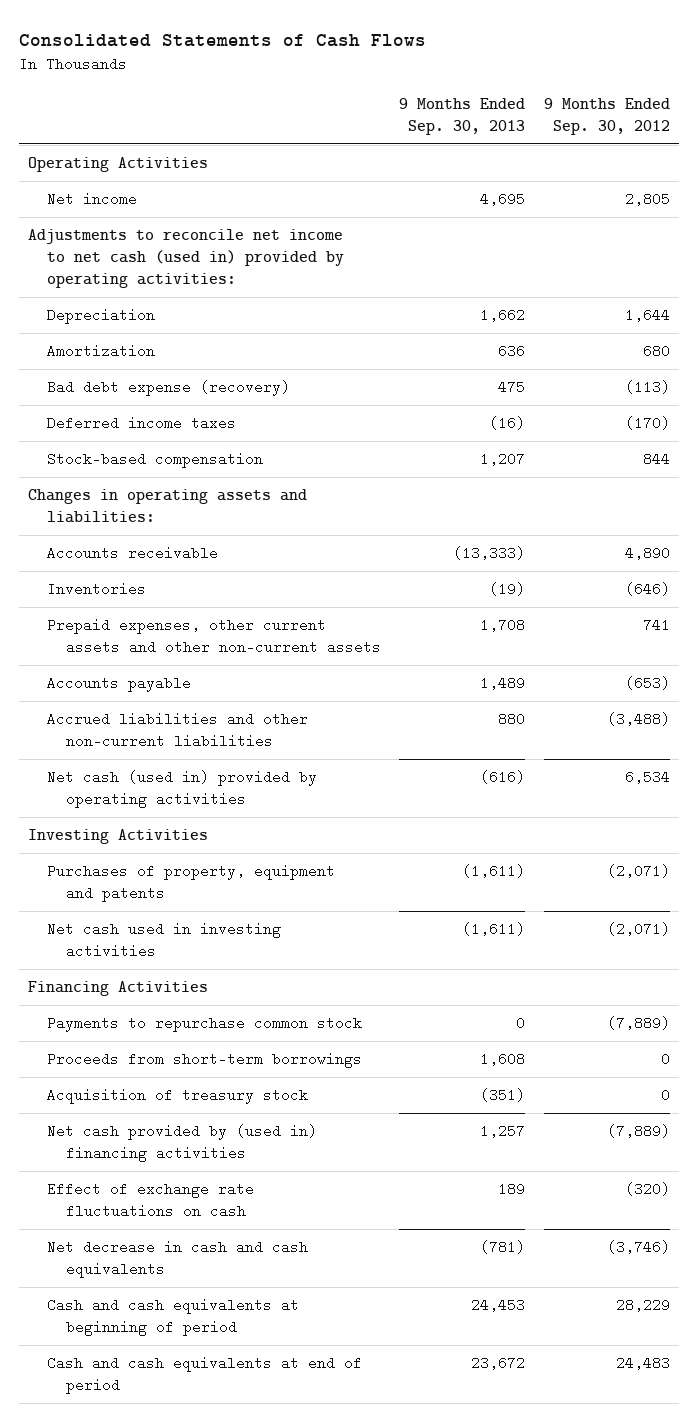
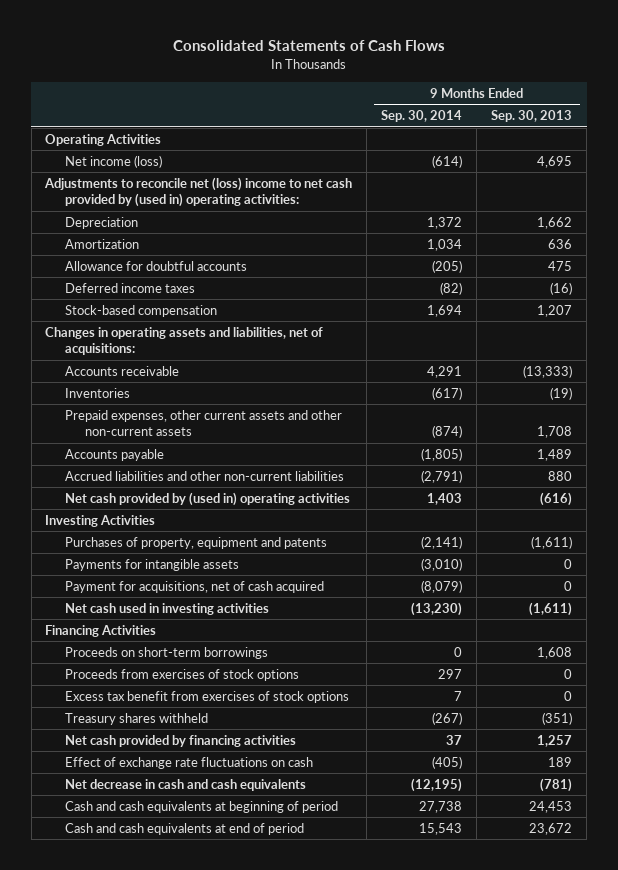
[543,98,670,136] 9 Months Ended Sep. 30, 2012 -> none
none -> [381,110,463,123] Sep. 30, 2014
[46,192,137,207] Net income -> [65,154,163,168] Net income (loss)
[28,229,344,289] Adjustments to reconcile net income to net cash (used in) provided by operating activities: -> [44,176,353,208] Adjustments to reconcile net (loss) income to net cash provided by (used in) operating activities:
[46,380,290,397] Bad debt expense (recovery) -> [65,260,248,271] Allowance for doubtful accounts
[28,489,308,524] Changes in operating assets and liabilities: -> [45,326,324,356] Changes in operating assets and liabilities, net of acquisitions:
[46,770,317,809] Net cash (used in) provided by operating activities -> [65,491,351,506] Net cash provided by (used in) operating activities
none -> [65,558,240,571] Payments for intangible assets
none -> [65,580,325,593] Payment for acquisitions, net of cash acquired
[46,1016,362,1033] Payments to repurchase common stock -> none
[46,1052,362,1069] Proceeds from short-term borrowings -> [65,646,269,659] Proceeds on short-term borrowings
none -> [65,668,300,681] Proceeds from exercises of stock options
none -> [65,690,350,703] Excess tax benefit from exercises of stock options
[46,1088,308,1105] Acquisition of treasury stock -> [65,712,209,725] Treasury shares withheld
[46,1124,317,1163] Net cash provided by (used in) financing activities -> [65,734,297,747] Net cash provided by financing activities

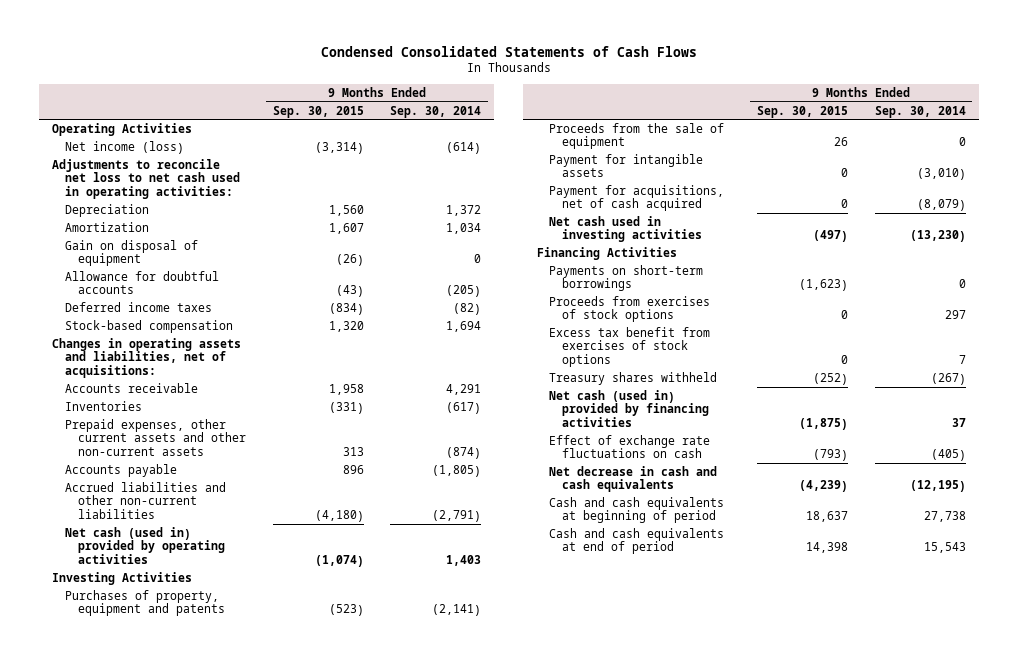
[172,40,445,52] Consolidated Statements of Cash Flows -> [320,45,697,57] Condensed Consolidated Statements of Cash Flows
[491,110,573,123] Sep. 30, 2013 -> none
none -> [272,105,364,118] Sep. 30, 2015
[44,176,353,208] Adjustments to reconcile net (loss) income to net cash provided by (used in) operating activities: -> [52,159,240,199] Adjustments to reconcile net loss to net cash used in operating activities:
none -> [64,240,198,267] Gain on disposal of equipment
[65,491,351,506] Net cash provided by (used in) operating activities -> [64,527,225,564] Net cash (used in) provided by operating activities
none -> [549,123,725,150] Proceeds from the sale of equipment
[65,558,240,571] Payments for intangible assets -> [549,154,704,178] Payment for intangible assets
[65,646,269,659] Proceeds on short-term borrowings -> [549,265,704,292] Payments on short-term borrowings
[65,734,297,747] Net cash provided by financing activities -> [549,390,710,427] Net cash (used in) provided by financing activities

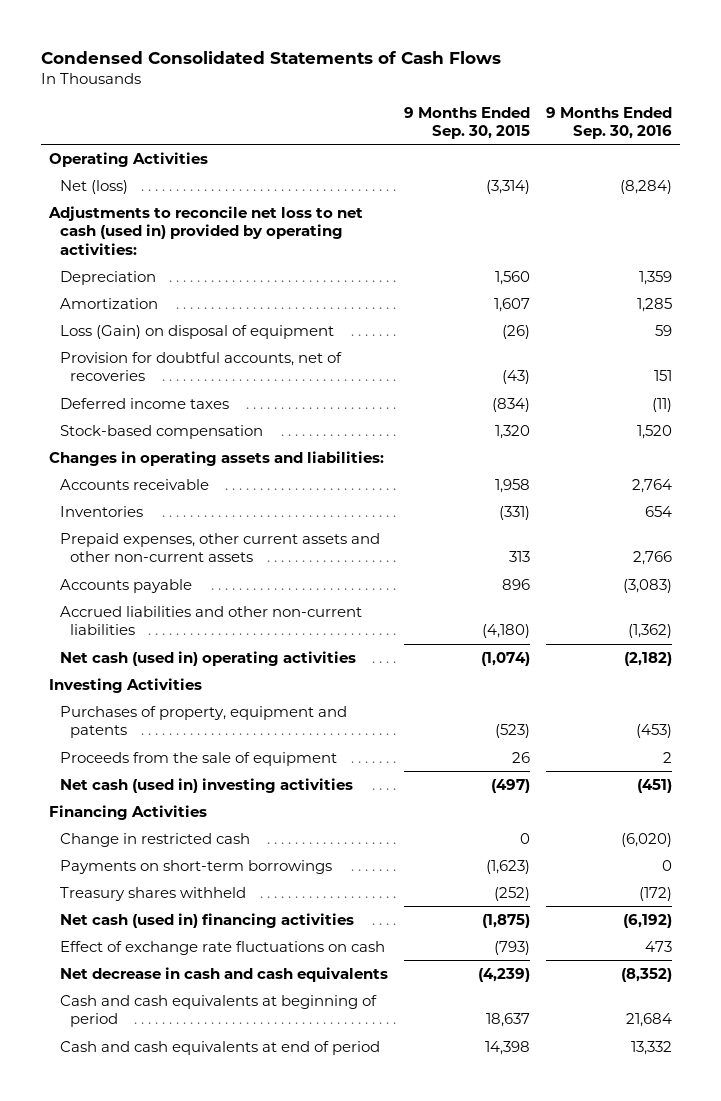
[390,105,482,118] Sep. 30, 2014 -> none
none -> [546,106,673,139] 9 Months Ended Sep. 30, 2016
[64,141,184,155] Net income (loss) -> [59,179,128,194] Net (loss)
[52,159,240,199] Adjustments to reconcile net loss to net cash used in operating activities: -> [48,205,364,255] Adjustments to reconcile net loss to net cash (used in) provided by operating activities:
[64,240,198,267] Gain on disposal of equipment -> [59,324,334,339] Loss (Gain) on disposal of equipment
[64,271,219,295] Allowance for doubtful accounts -> [59,351,342,382] Provision for doubtful accounts, net of recoveries
[52,338,242,378] Changes in operating assets and liabilities, net of acquisitions: -> [49,450,385,466] Changes in operating assets and liabilities:
[64,527,225,564] Net cash (used in) provided by operating activities -> [59,650,356,666] Net cash (used in) operating activities
[549,154,704,178] Payment for intangible assets -> none
[549,185,725,212] Payment for acquisitions, net of cash acquired -> none
[549,216,703,243] Net cash used in investing activities -> [59,777,353,793] Net cash (used in) investing activities
none -> [59,832,250,847] Change in restricted cash
[549,296,711,323] Proceeds from exercises of stock options -> none
[549,327,711,367] Excess tax benefit from exercises of stock options -> none
[549,390,710,427] Net cash (used in) provided by financing activities -> [59,912,354,928] Net cash (used in) financing activities

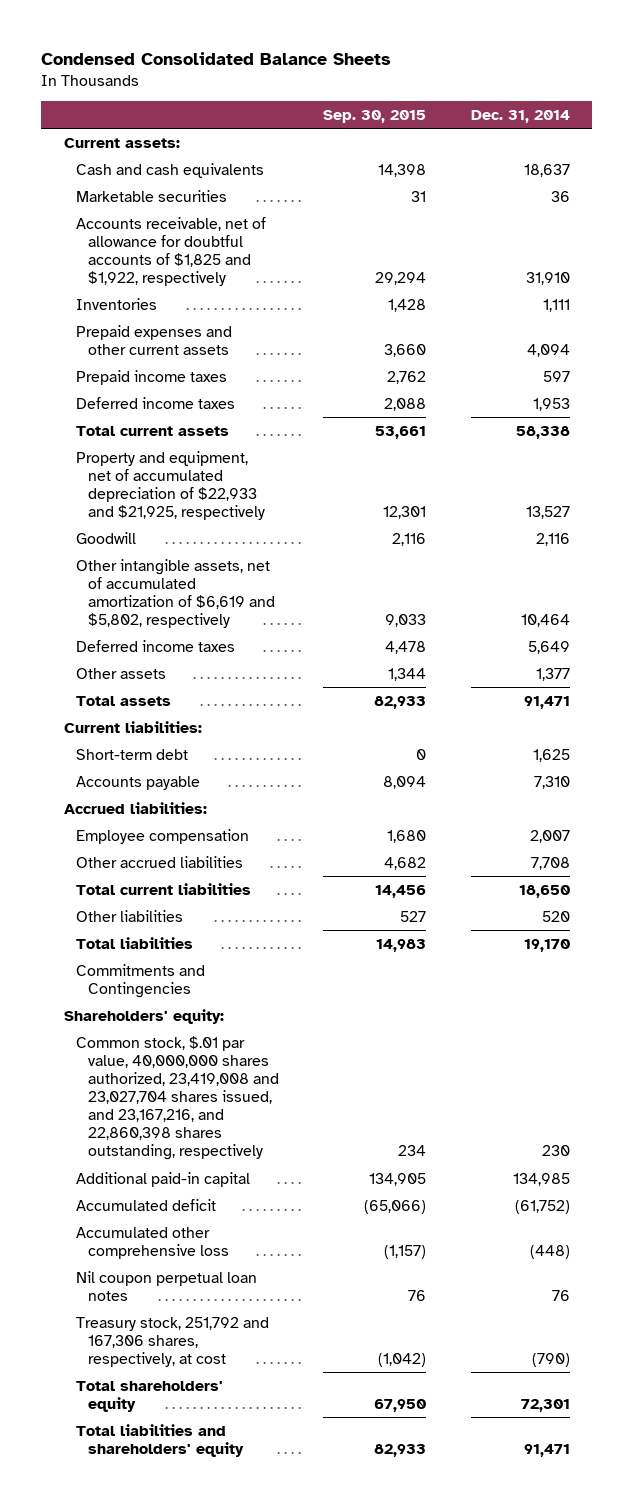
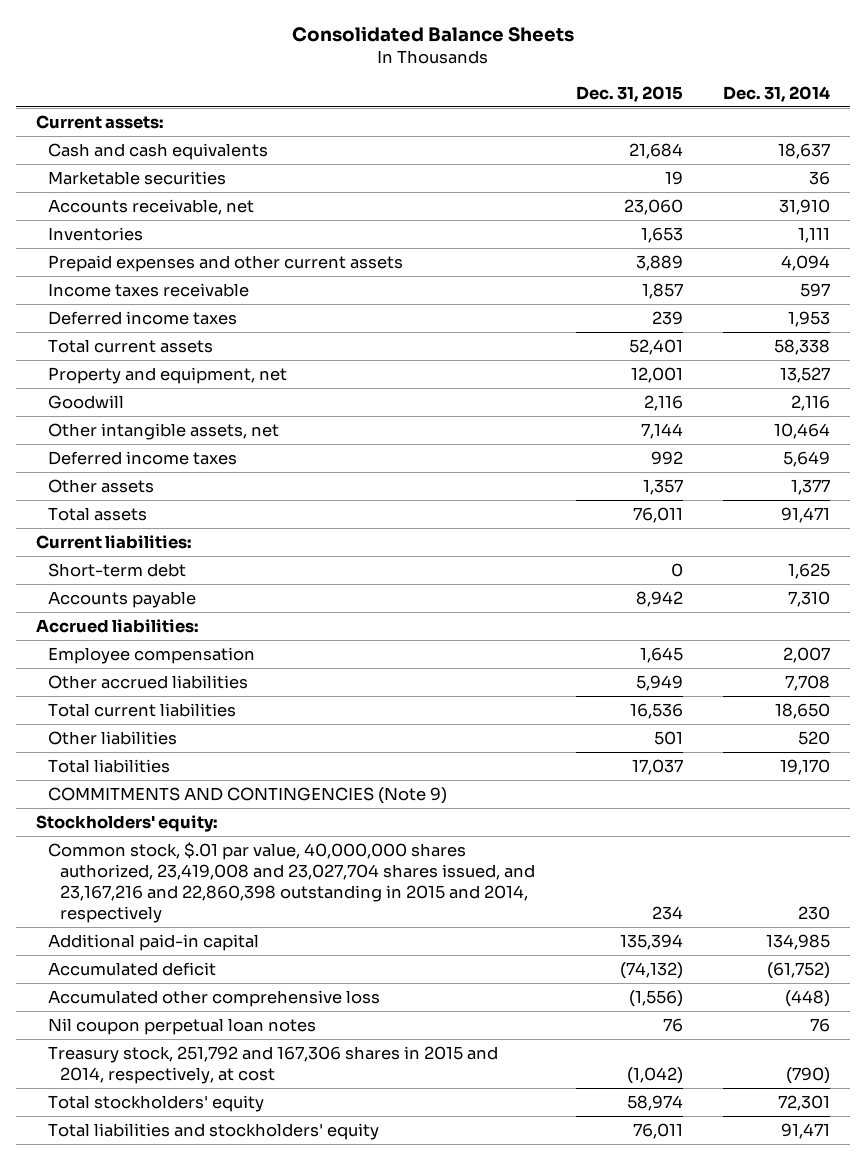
[41,52,392,66] Condensed Consolidated Balance Sheets -> [291,25,574,42] Consolidated Balance Sheets
[323,109,427,123] Sep. 30, 2015 -> none
none -> [575,85,683,102] Dec. 31, 2015
[75,216,266,286] Accounts receivable, net of allowance for doubtful accounts of $1,825 and $1,922, respectively -> [48,198,255,215] Accounts receivable, net
[75,369,227,385] Prepaid income taxes -> [48,282,250,297] Income taxes receivable
[75,450,265,520] Property and equipment, net of accumulated depreciation of $22,933 and $21,925, respectively -> [48,366,288,384] Property and equipment, net
[75,558,275,628] Other intangible assets, net of accumulated amortization of $6,619 and $5,802, respectively -> [48,422,280,440] Other intangible assets, net
[63,1008,224,1024] Shareholders' equity: -> none
[75,963,205,998] Commitments and Contingencies -> [48,786,448,804] COMMITMENTS AND CONTINGENCIES (Note 9)
none -> [35,814,218,832] Stockholders' equity:
[75,1035,279,1161] Common stock, $.01 par value, 40,000,000 shares authorized, 23,419,008 and 23,027,704 shares issued, and 23,167,216, and 22,860,398 shares outstanding, respectively -> [48,841,536,924] Common stock, $.01 par value, 40,000,000 shares authorized, 23,419,008 and 23,027,704 shares issued, and 23,167,216 and 22,860,398 outstanding in 2015 and 2014, respectively
[75,1316,269,1367] Treasury stock, 251,792 and 167,306 shares, respectively, at cost -> [48,1045,499,1084] Treasury stock, 251,792 and 167,306 shares in 2015 and 2014, respectively, at cost
[75,1380,223,1412] Total shareholders' equity -> [48,1094,265,1112] Total stockholders' equity
[75,1423,244,1457] Total liabilities and shareholders' equity -> [48,1122,380,1140] Total liabilities and stockholders' equity

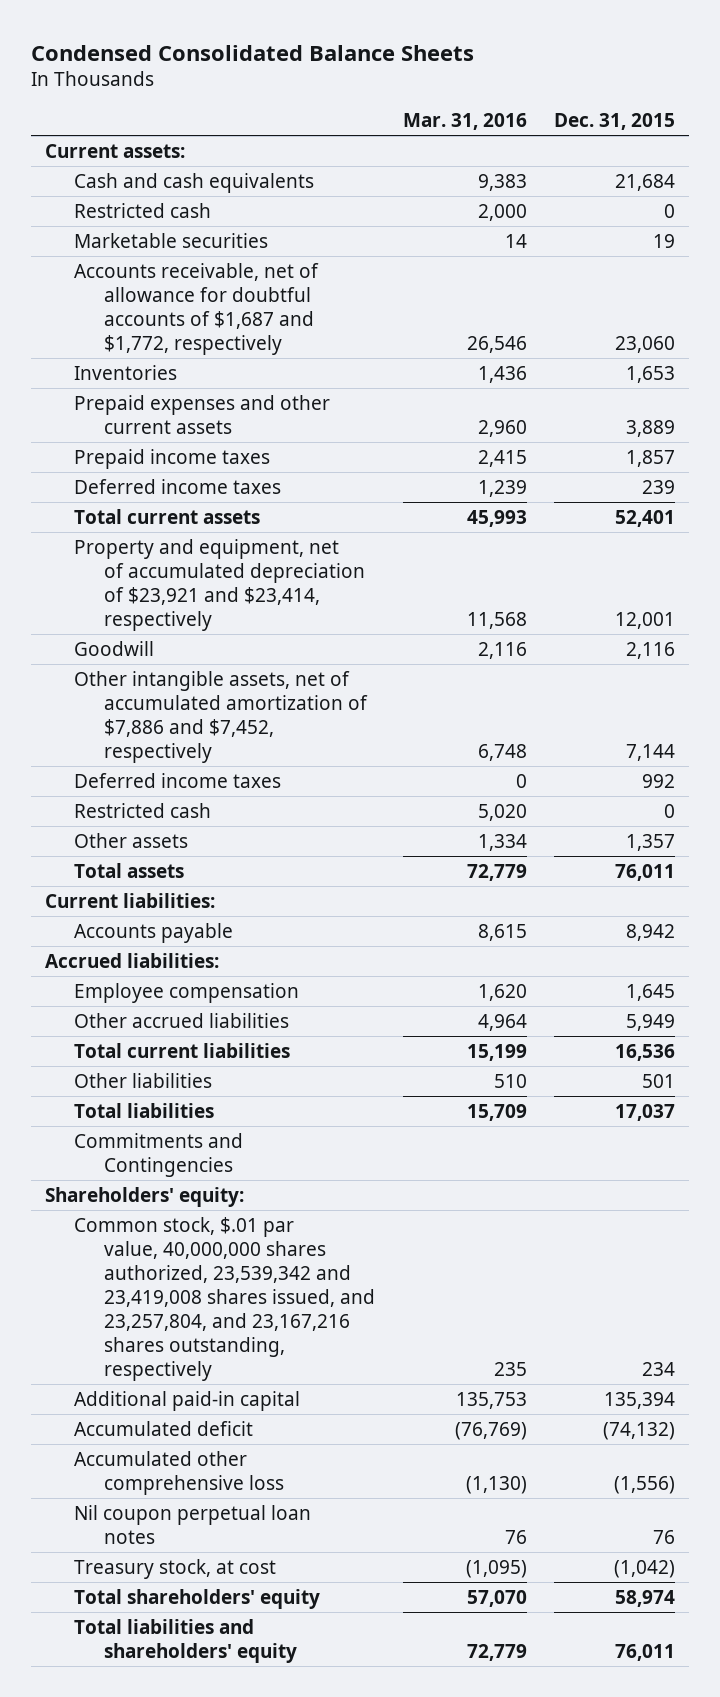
[291,25,574,42] Consolidated Balance Sheets -> [31,44,475,61] Condensed Consolidated Balance Sheets
[723,85,831,102] Dec. 31, 2014 -> none
none -> [402,113,527,131] Mar. 31, 2016
none -> [74,202,212,218] Restricted cash
[48,198,255,215] Accounts receivable, net -> [74,262,320,355] Accounts receivable, net of allowance for doubtful accounts of $1,687 and $1,772, respectively
[48,282,250,297] Income taxes receivable -> [74,448,271,469] Prepaid income taxes
[48,366,288,384] Property and equipment, net -> [74,538,366,631] Property and equipment, net of accumulated depreciation of $23,921 and $23,414, respectively
[48,422,280,440] Other intangible assets, net -> [74,670,369,763] Other intangible assets, net of accumulated amortization of $7,886 and $7,452, respectively
none -> [74,802,212,818] Restricted cash
[48,562,187,577] Short-term debt -> none
[35,814,218,832] Stockholders' equity: -> none
[48,786,448,804] COMMITMENTS AND CONTINGENCIES (Note 9) -> [74,1132,244,1177] Commitments and Contingencies
none -> [44,1186,244,1207] Shareholders' equity:
[48,841,536,924] Common stock, $.01 par value, 40,000,000 shares authorized, 23,419,008 and 23,027,704 shares issued, and 23,167,216 and 22,860,398 outstanding in 2015 and 2014, respectively -> [74,1216,376,1381] Common stock, $.01 par value, 40,000,000 shares authorized, 23,539,342 and 23,419,008 shares issued, and 23,257,804, and 23,167,216 shares outstanding, respectively
[48,1045,499,1084] Treasury stock, 251,792 and 167,306 shares in 2015 and 2014, respectively, at cost -> [74,1558,277,1579] Treasury stock, at cost
[48,1094,265,1112] Total stockholders' equity -> [74,1588,321,1609] Total shareholders' equity
[48,1122,380,1140] Total liabilities and stockholders' equity -> [74,1618,298,1663] Total liabilities and shareholders' equity

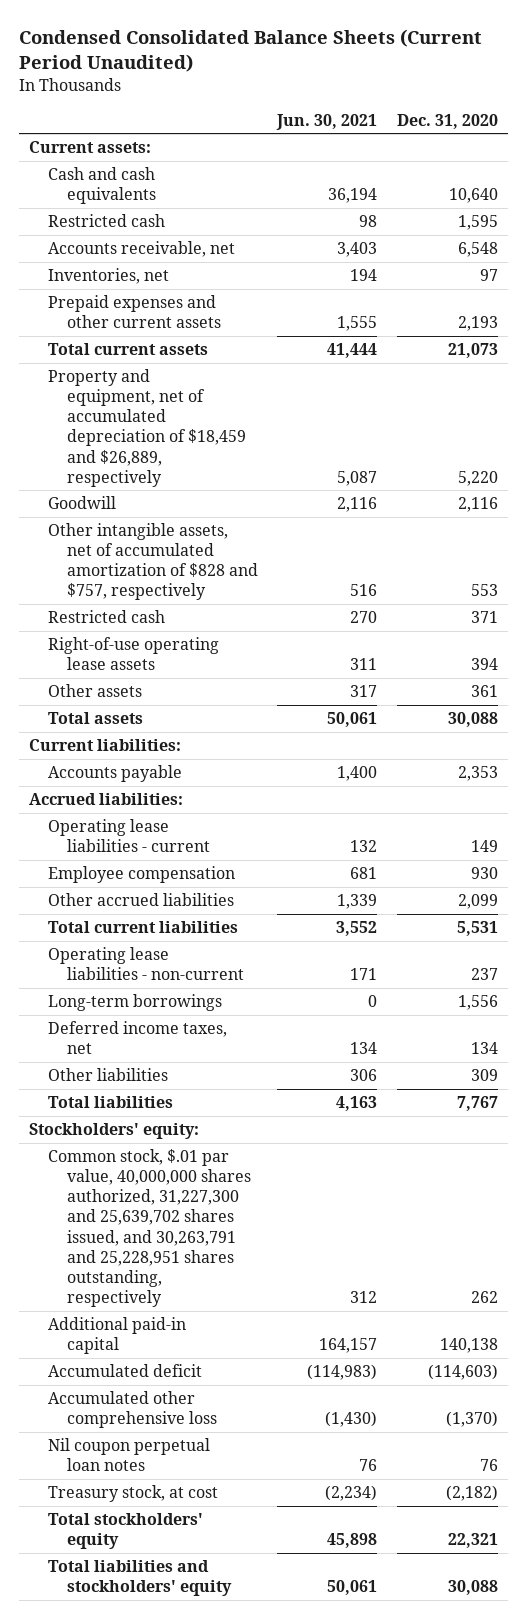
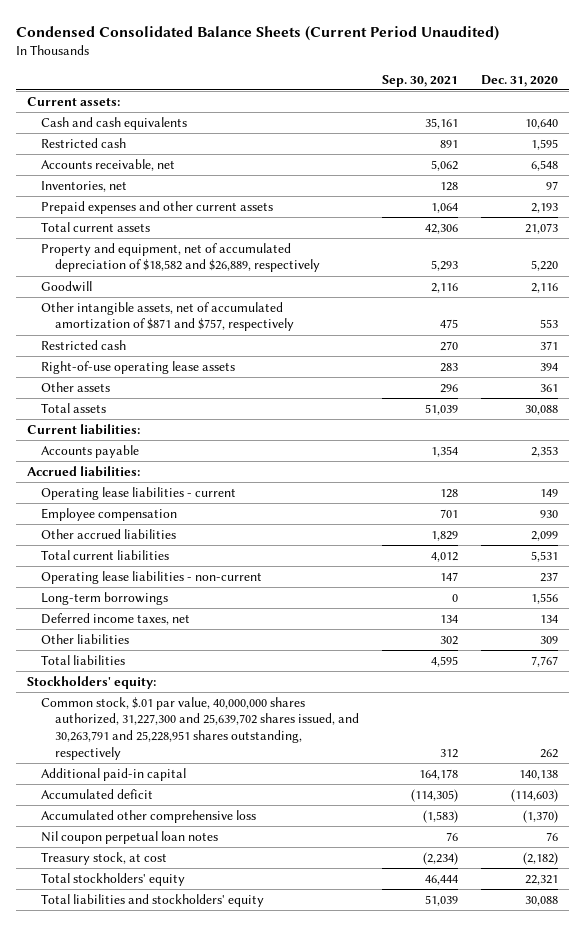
[276,113,378,130] Jun. 30, 2021 -> none
none -> [381,74,458,87] Sep. 30, 2021
[48,369,246,487] Property and equipment, net of accumulated depreciation of $18,459 and $26,889, respectively -> [41,242,321,273] Property and equipment, net of accumulated depreciation of $18,582 and $26,889, respectively
[48,523,258,601] Other intangible assets, net of accumulated amortization of $828 and $757, respectively -> [41,301,295,332] Other intangible assets, net of accumulated amortization of $871 and $757, respectively

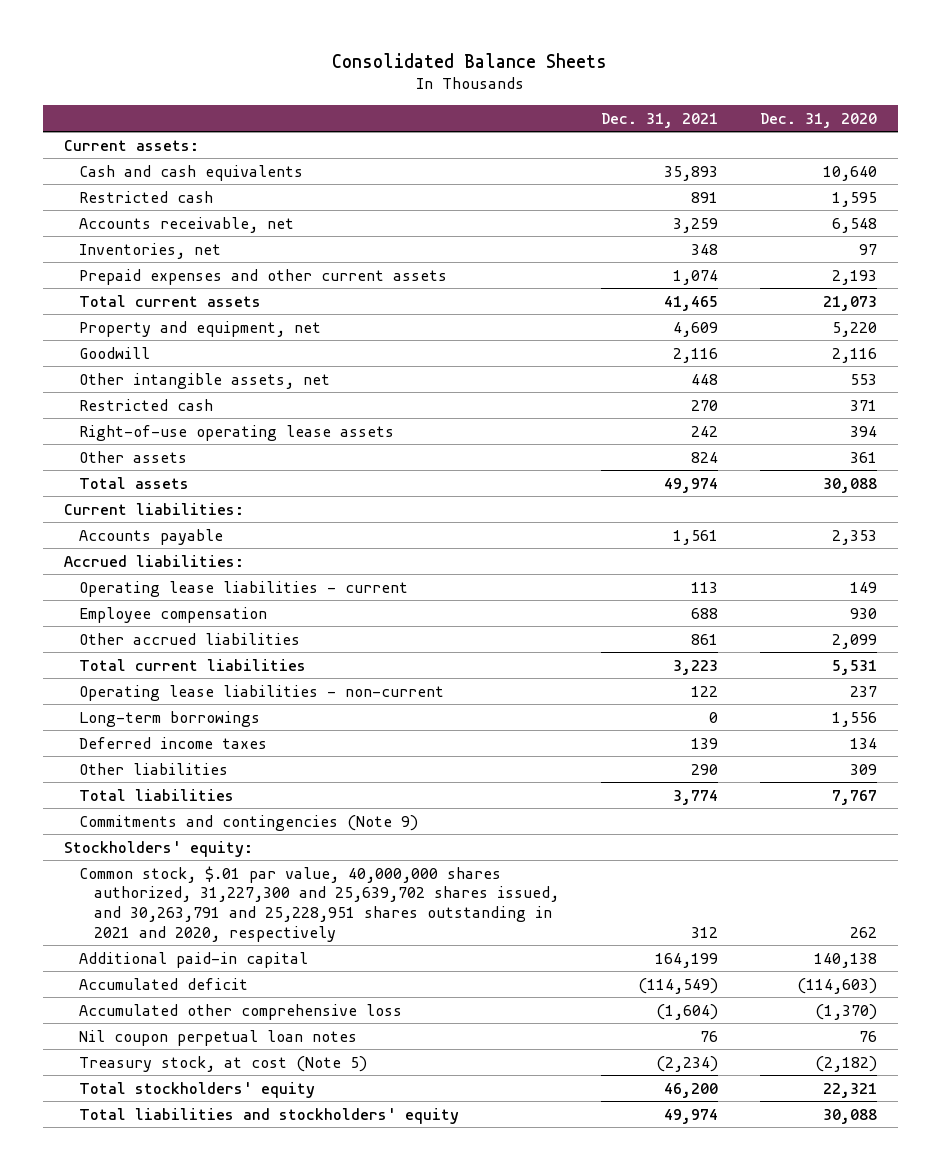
[15,26,499,42] Condensed Consolidated Balance Sheets (Current Period Unaudited) -> [332,52,608,68] Consolidated Balance Sheets
[381,74,458,87] Sep. 30, 2021 -> none
none -> [601,112,719,128] Dec. 31, 2021
[41,242,321,273] Property and equipment, net of accumulated depreciation of $18,582 and $26,889, respectively -> [79,320,322,337] Property and equipment, net
[41,301,295,332] Other intangible assets, net of accumulated amortization of $871 and $757, respectively -> [79,372,331,389] Other intangible assets, net
[41,612,191,625] Deferred income taxes, net -> [79,736,268,749] Deferred income taxes
none -> [79,814,419,831] Commitments and contingencies (Note 9)
[41,696,360,760] Common stock, $.01 par value, 40,000,000 shares authorized, 31,227,300 and 25,639,702 shares issued, and 30,263,791 and 25,228,951 shares outstanding, respectively -> [79,865,560,942] Common stock, $.01 par value, 40,000,000 shares authorized, 31,227,300 and 25,639,702 shares issued, and 30,263,791 and 25,228,951 shares outstanding in 2021 and 2020, respectively
[41,851,168,865] Treasury stock, at cost -> [79,1055,368,1072] Treasury stock, at cost (Note 5)

